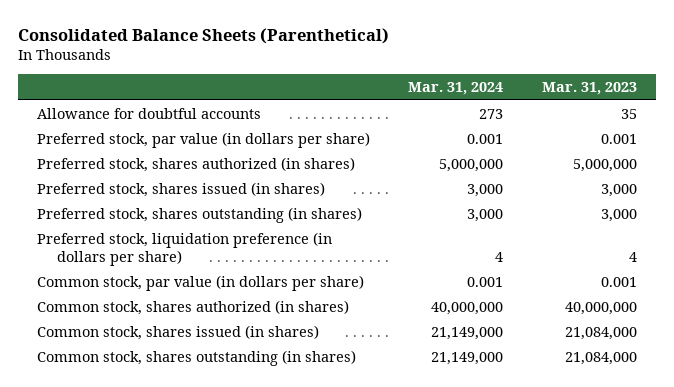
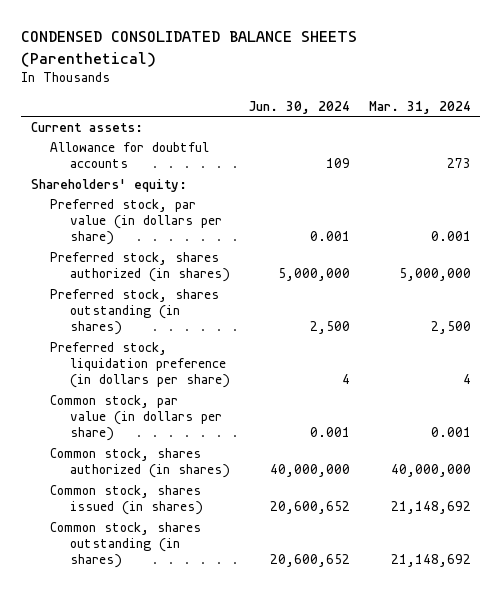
[18,27,390,44] Consolidated Balance Sheets (Parenthetical) -> [21,31,358,67] CONDENSED CONSOLIDATED BALANCE SHEETS (Parenthetical)
[541,82,637,96] Mar. 31, 2023 -> none
none -> [248,100,350,114] Jun. 30, 2024
none -> [30,121,143,132] Current assets:
none -> [30,178,187,192] Shareholders' equity:
[37,181,326,197] Preferred stock, shares issued (in shares) -> none
[467,208,504,222] 3,000 -> [430,321,471,335] 2,500
[431,326,504,340] 21,149,000 -> [390,501,471,515] 21,148,692
[431,351,504,365] 21,149,000 -> [390,554,471,568] 21,148,692

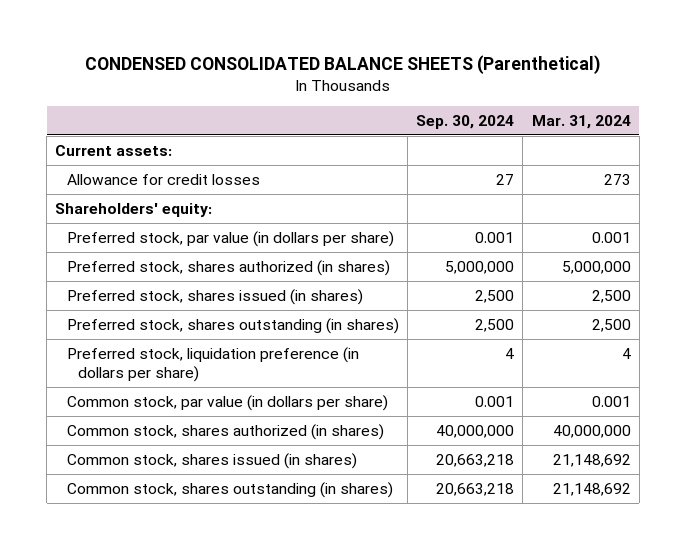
[248,100,350,114] Jun. 30, 2024 -> none
none -> [416,115,515,130] Sep. 30, 2024
[50,141,210,169] Allowance for doubtful accounts -> [66,173,260,185] Allowance for credit losses
none -> [66,288,363,305] Preferred stock, shares issued (in shares)

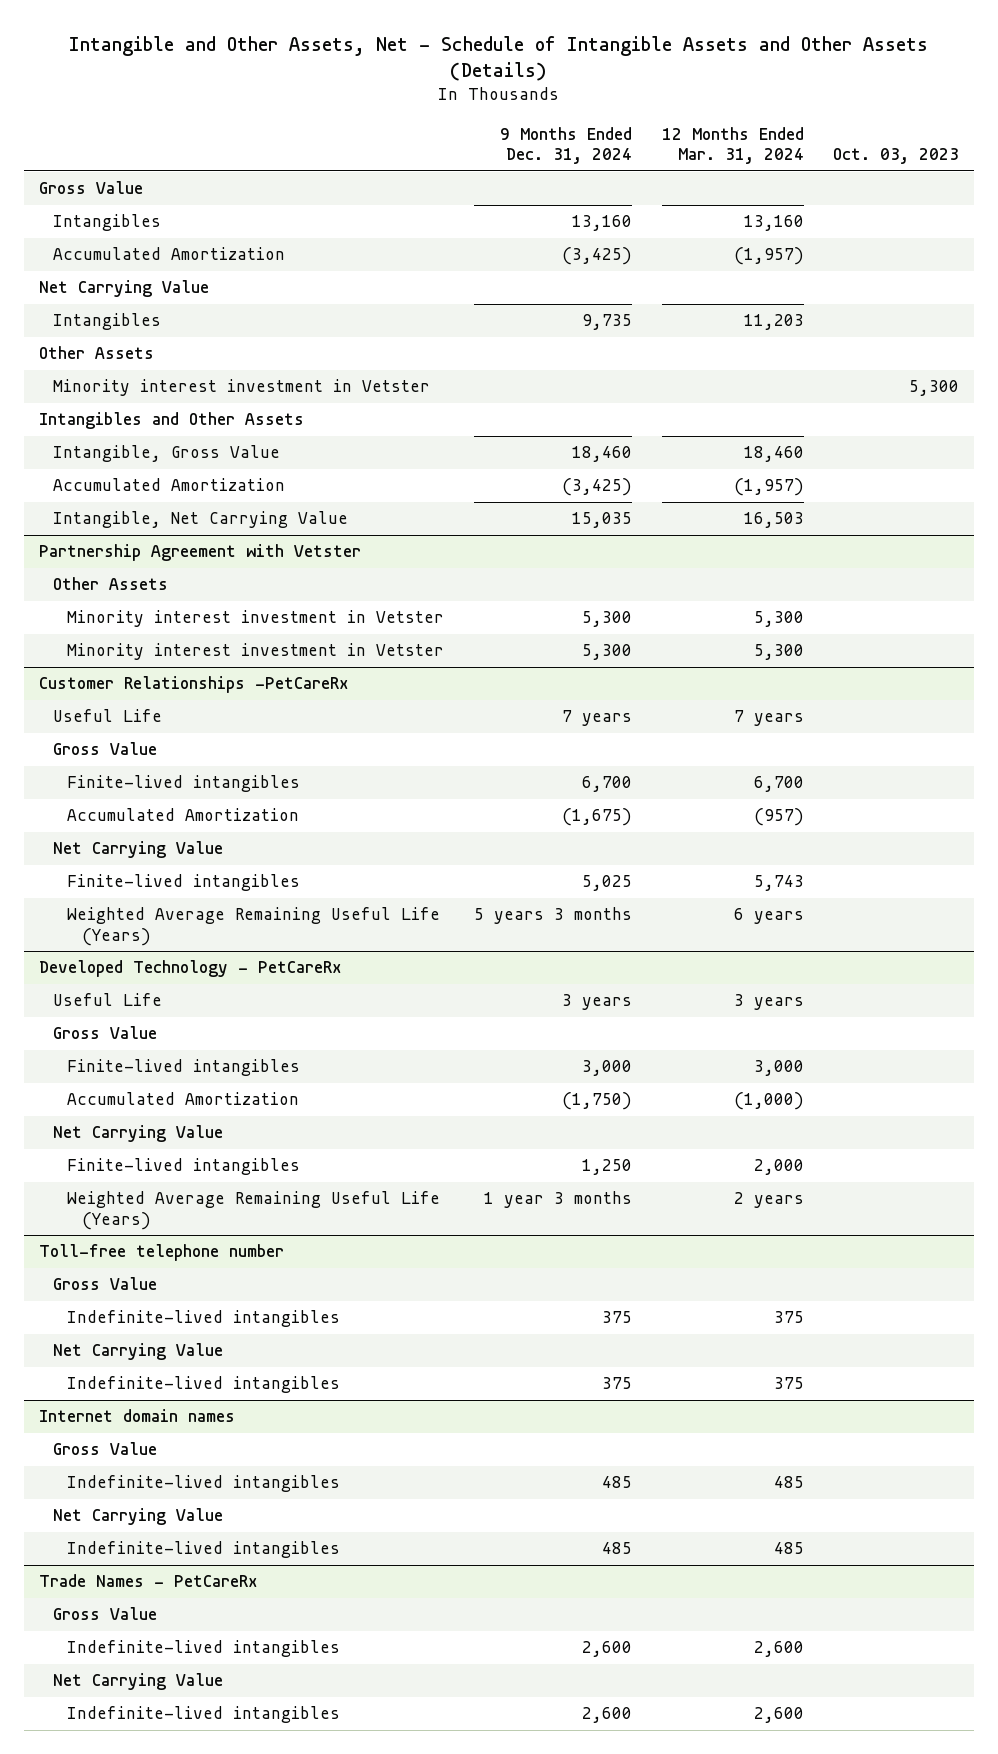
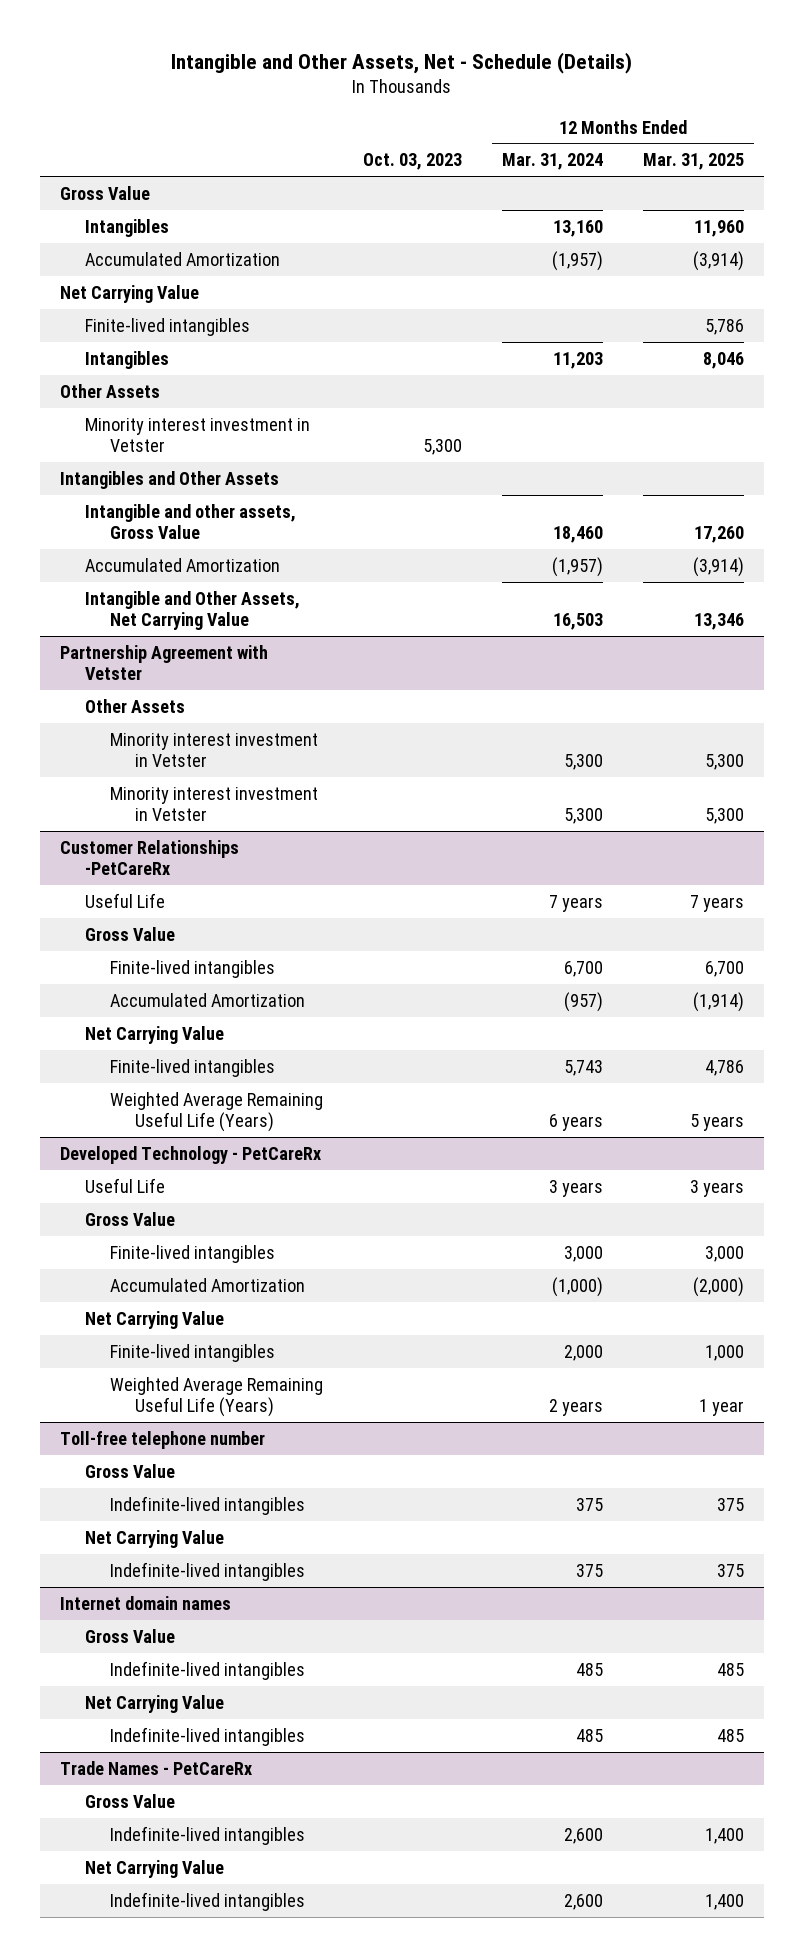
[68,35,928,82] Intangible and Other Assets, Net - Schedule of Intangible Assets and Other Assets (Details) -> [171,51,633,74] Intangible and Other Assets, Net - Schedule (Details)
[499,126,632,165] 9 Months Ended Dec. 31, 2024 -> none
none -> [643,153,745,171] Mar. 31, 2025
none -> [85,317,251,336] Finite-lived intangibles
[53,445,281,463] Intangible, Gross Value -> [85,503,297,539] Intangible and other assets, Gross Value
[53,511,349,529] Intangible, Net Carrying Value -> [85,590,301,630] Intangible and Other Assets, Net Carrying Value

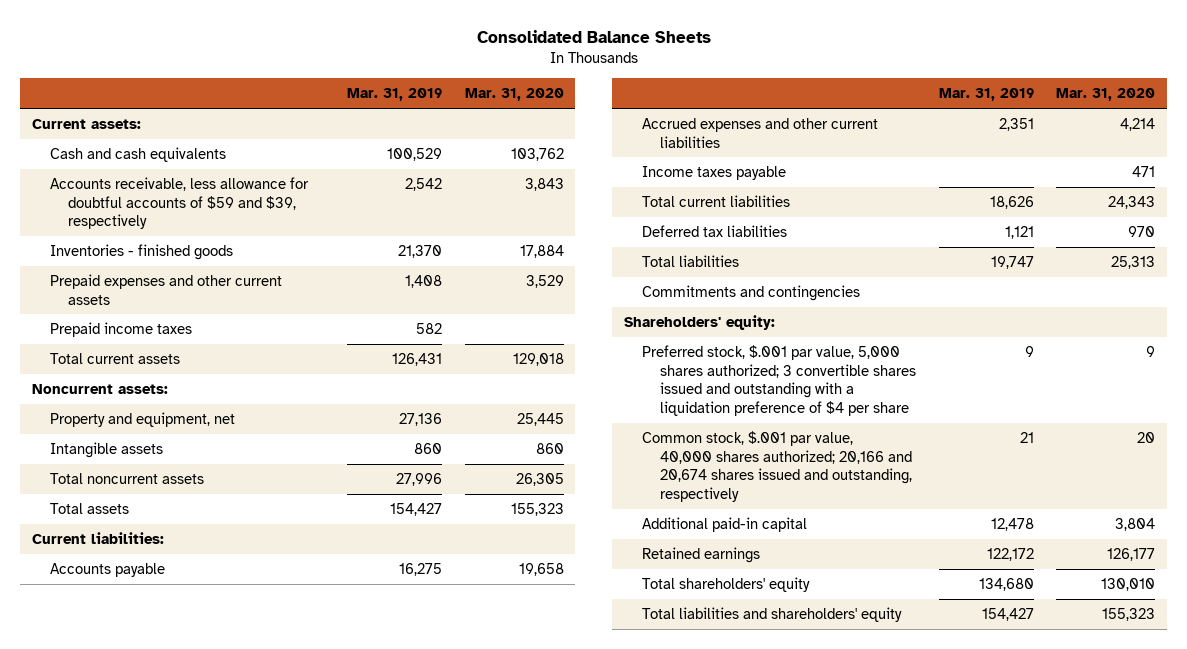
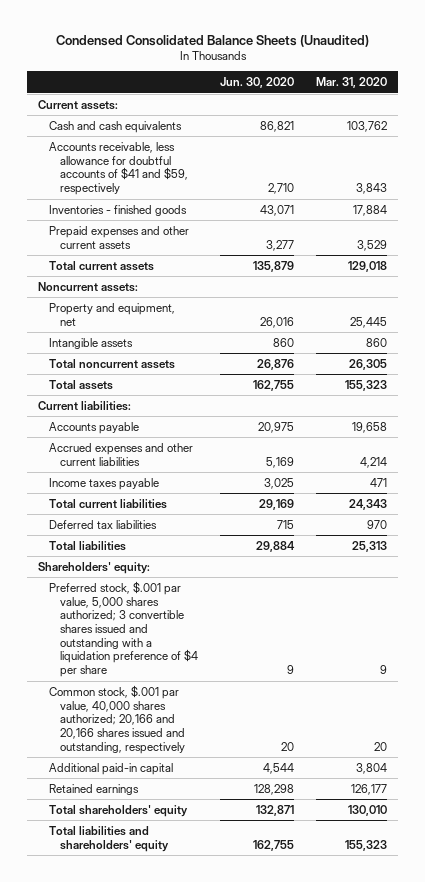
[476,30,711,44] Consolidated Balance Sheets -> [55,34,369,47] Condensed Consolidated Balance Sheets (Unaudited)
[346,88,442,102] Mar. 31, 2019 -> none
none -> [220,77,295,89] Jun. 30, 2020
[49,176,309,230] Accounts receivable, less allowance for doubtful accounts of $59 and $39, respectively -> [48,141,188,195] Accounts receivable, less allowance for doubtful accounts of $41 and $59, respectively
[49,321,192,337] Prepaid income taxes -> none
[641,284,860,301] Commitments and contingencies -> none
[641,430,912,502] Common stock, $.001 par value, 40,000 shares authorized; 20,166 and 20,674 shares issued and outstanding, respectively -> [48,684,185,754] Common stock, $.001 par value, 40,000 shares authorized; 20,166 and 20,166 shares issued and outstanding, respectively

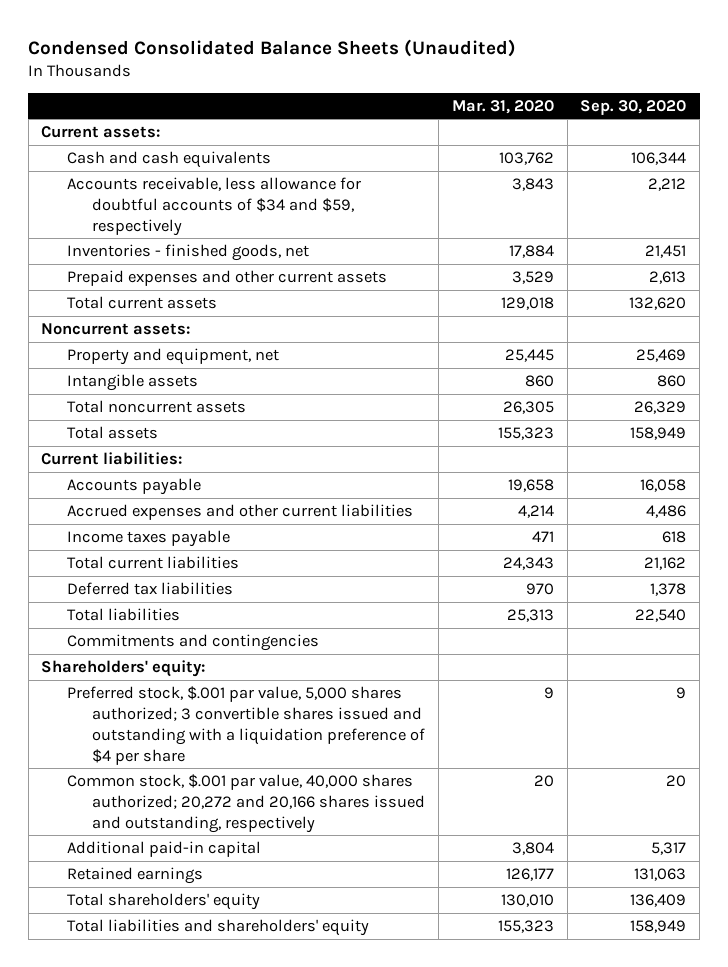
[220,77,295,89] Jun. 30, 2020 -> none
none -> [580,99,687,115] Sep. 30, 2020
[48,141,188,195] Accounts receivable, less allowance for doubtful accounts of $41 and $59, respectively -> [66,177,361,236] Accounts receivable, less allowance for doubtful accounts of $34 and $59, respectively
[48,204,187,216] Inventories - finished goods -> [66,244,309,262] Inventories - finished goods, net
none -> [66,634,319,652] Commitments and contingencies
[48,684,185,754] Common stock, $.001 par value, 40,000 shares authorized; 20,166 and 20,166 shares issued and outstanding, respectively -> [66,774,426,833] Common stock, $.001 par value, 40,000 shares authorized; 20,272 and 20,166 shares issued and outstanding, respectively

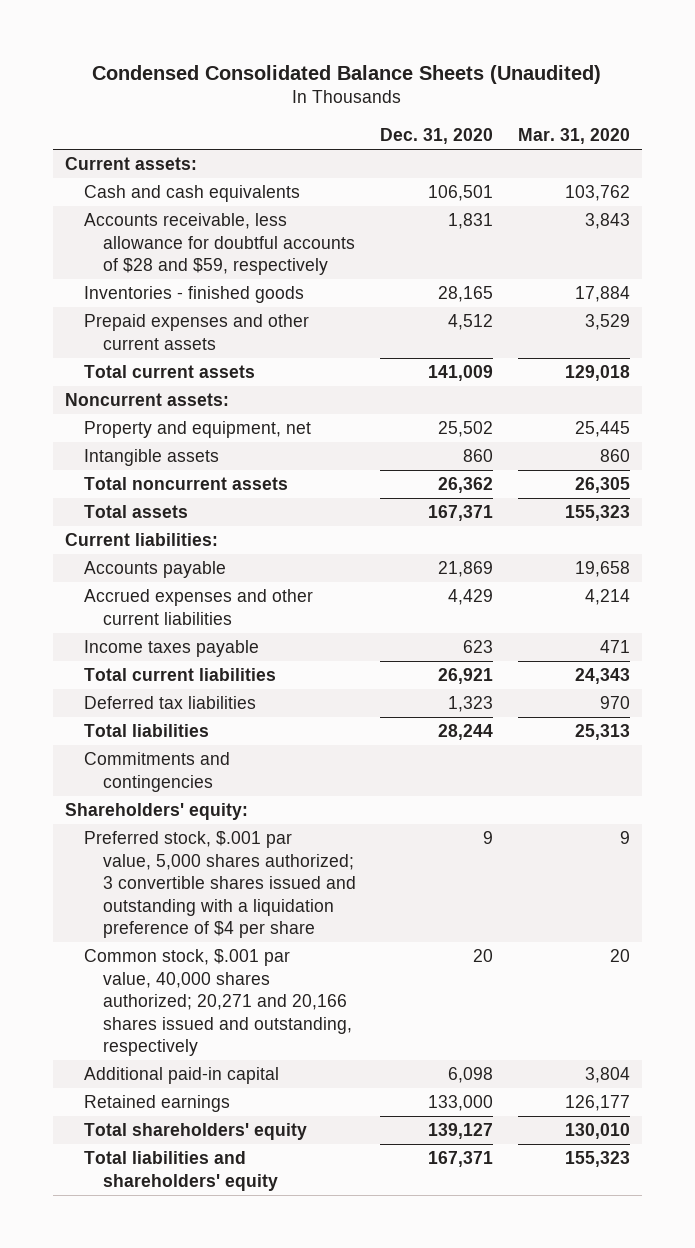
[580,99,687,115] Sep. 30, 2020 -> none
none -> [380,128,494,145] Dec. 31, 2020
[66,177,361,236] Accounts receivable, less allowance for doubtful accounts of $34 and $59, respectively -> [83,213,355,276] Accounts receivable, less allowance for doubtful accounts of $28 and $59, respectively
[66,244,309,262] Inventories - finished goods, net -> [83,286,304,304] Inventories - finished goods
[66,774,426,833] Common stock, $.001 par value, 40,000 shares authorized; 20,272 and 20,166 shares issued and outstanding, respectively -> [83,949,352,1057] Common stock, $.001 par value, 40,000 shares authorized; 20,271 and 20,166 shares issued and outstanding, respectively

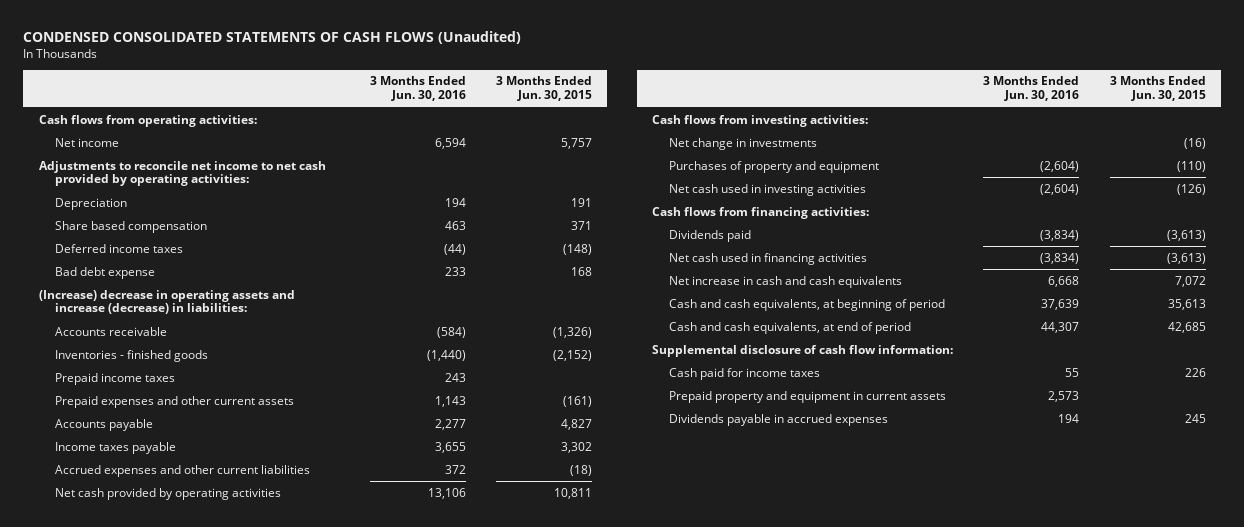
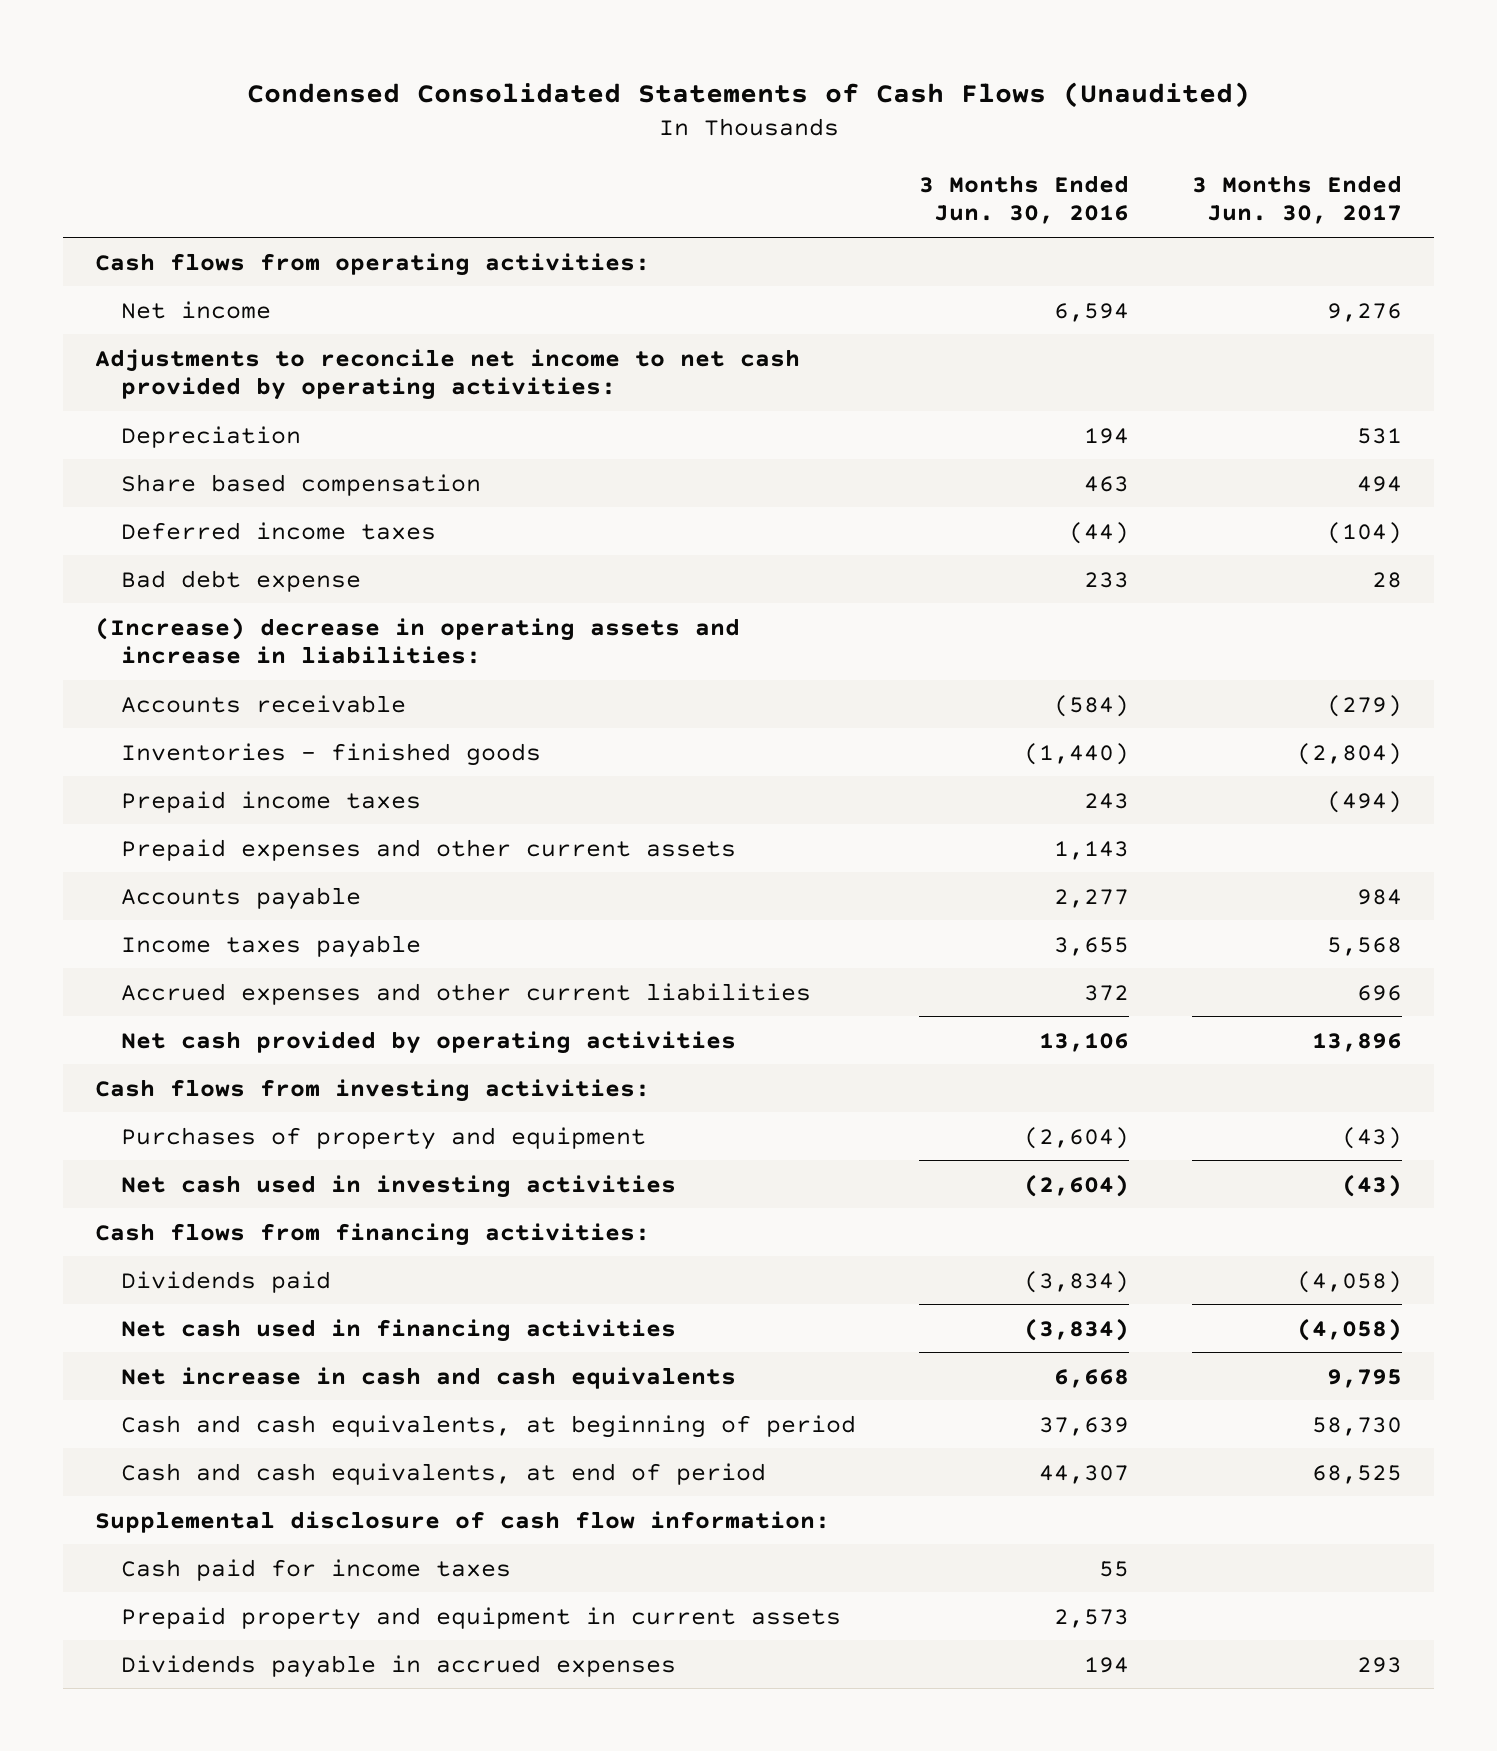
[23,30,522,44] CONDENSED CONSOLIDATED STATEMENTS OF CASH FLOWS (Unaudited) -> [246,81,1250,108] Condensed Consolidated Statements of Cash Flows (Unaudited)
[496,76,593,102] 3 Months Ended Jun. 30, 2015 -> none
none -> [1192,174,1403,225] 3 Months Ended Jun. 30, 2017
[38,289,295,315] (Increase) decrease in operating assets and increase (decrease) in liabilities: -> [94,616,740,665] (Increase) decrease in operating assets and increase in liabilities:
[668,137,817,150] Net change in investments -> none

